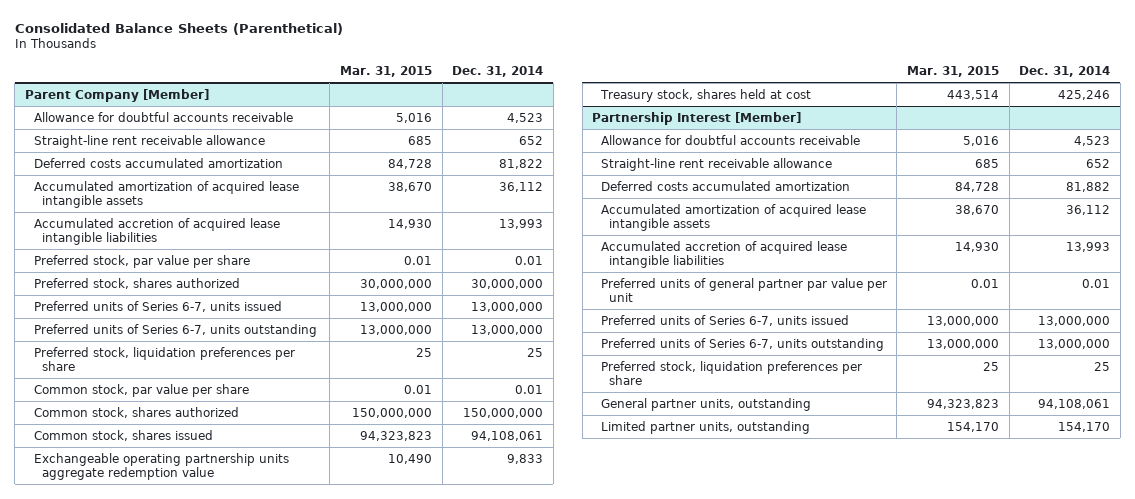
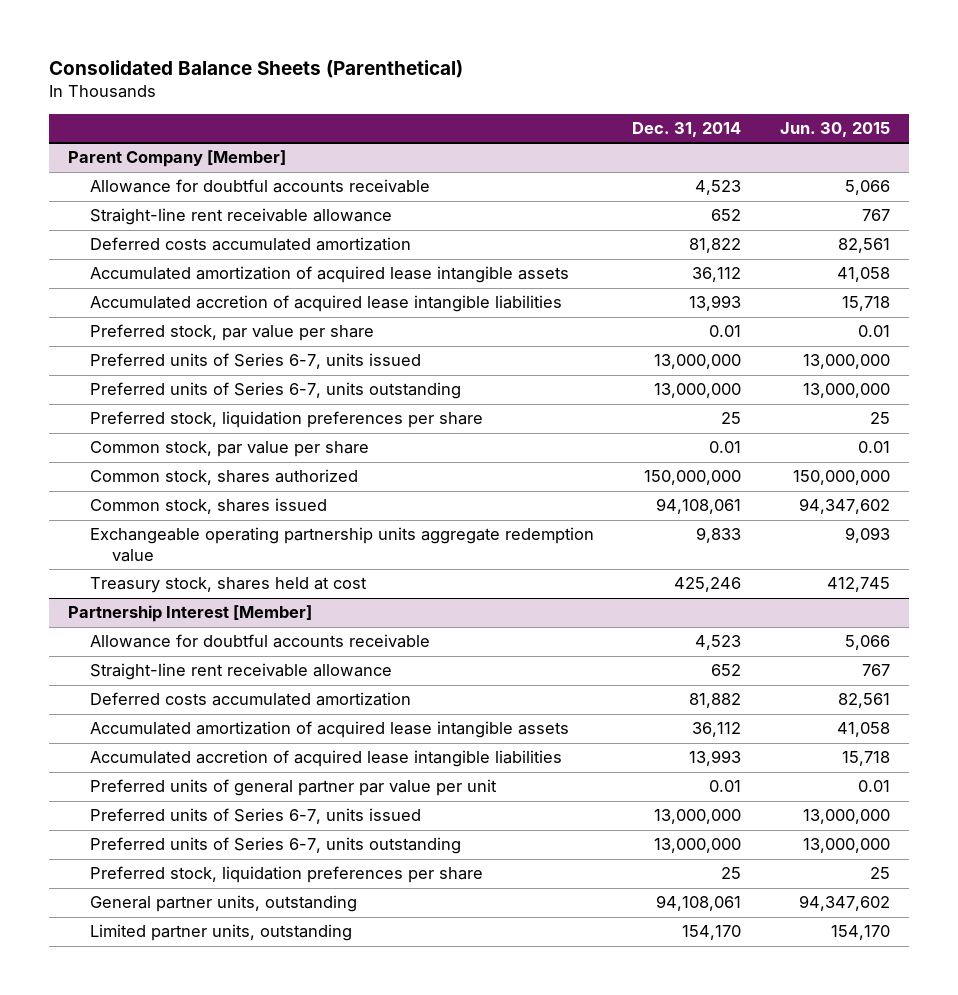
[339,66,432,78] Mar. 31, 2015 -> none
none -> [779,122,890,138] Jun. 30, 2015
[33,277,240,289] Preferred stock, shares authorized -> none

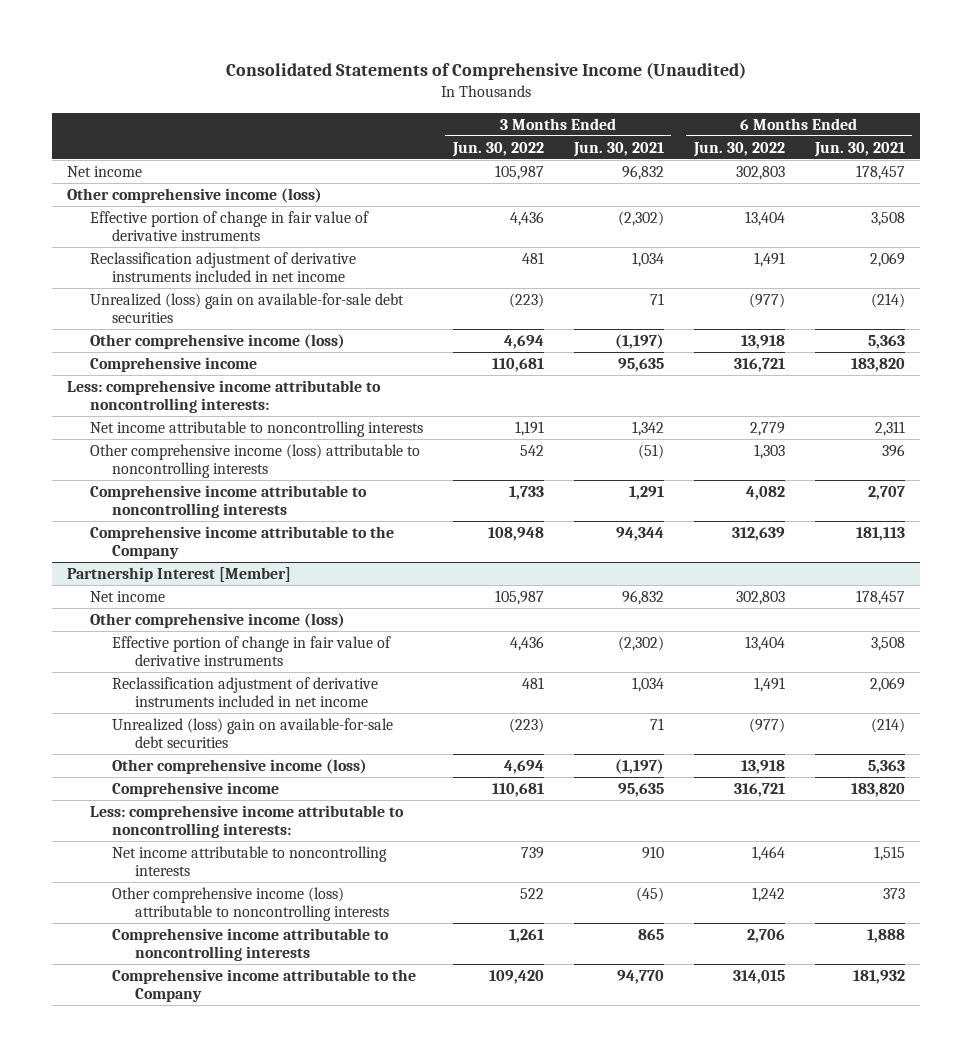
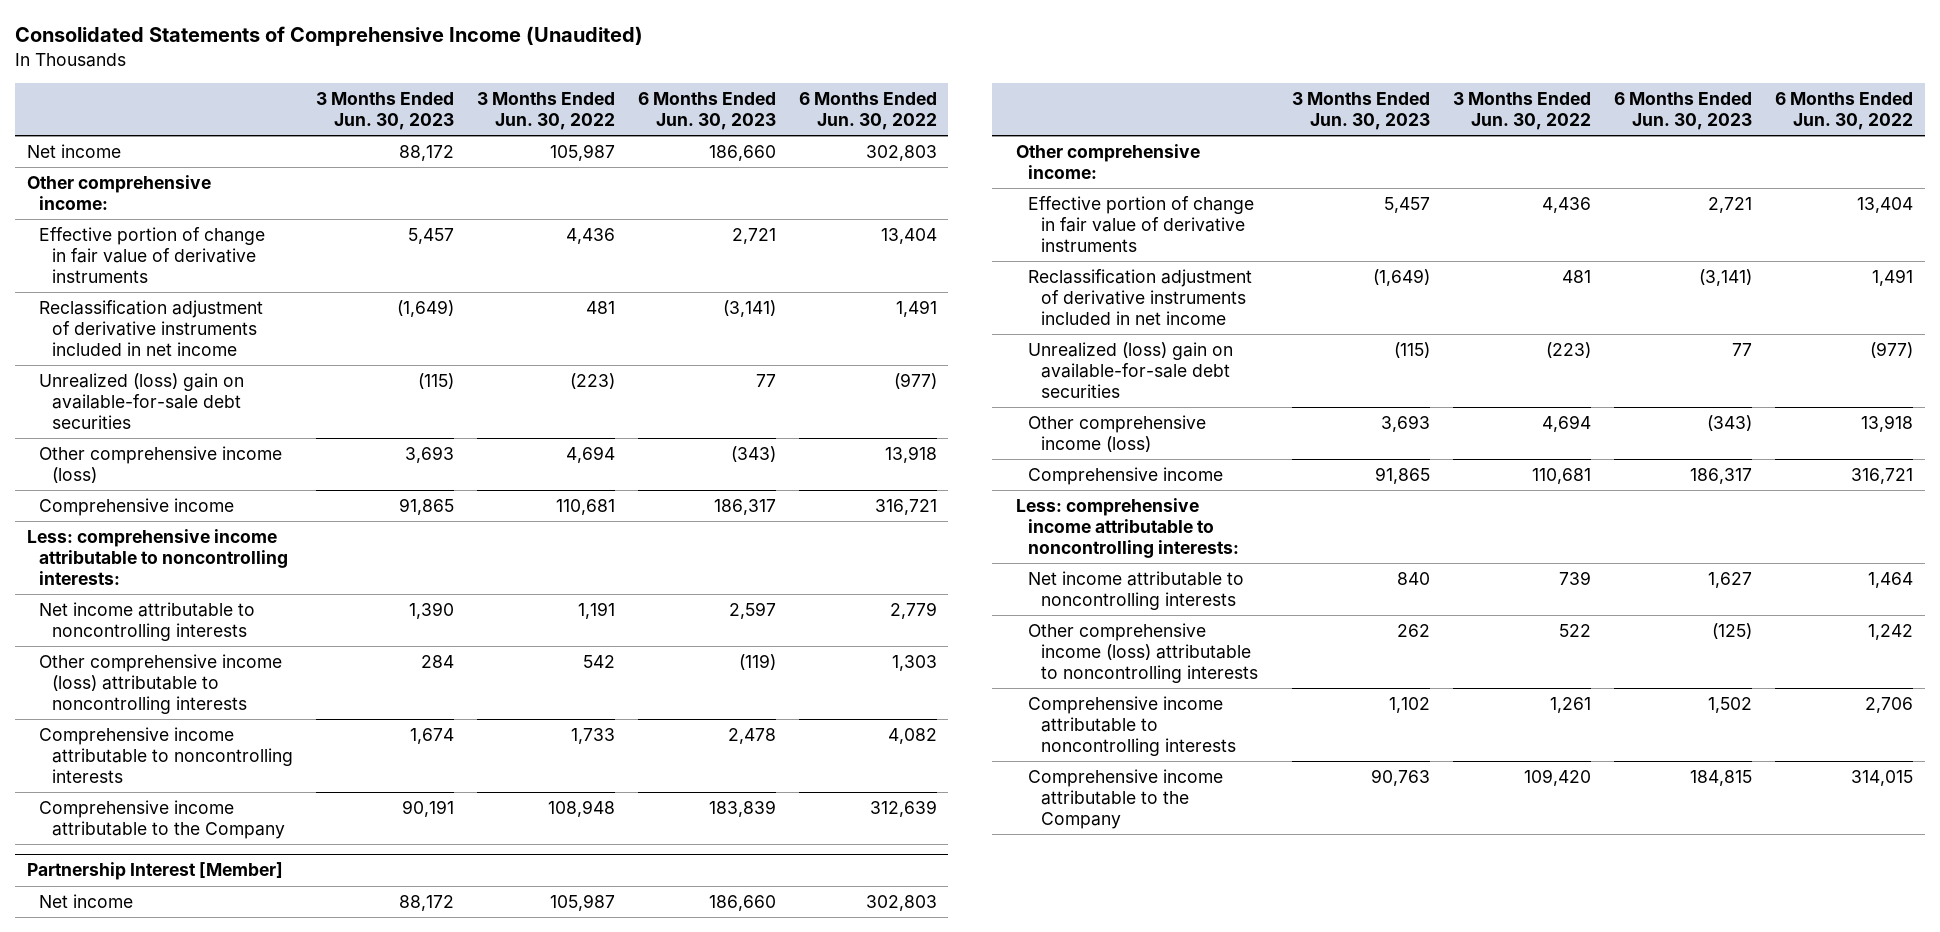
[572,141,664,157] Jun. 30, 2021 -> none
[813,141,905,157] Jun. 30, 2021 -> none
none -> [315,92,454,130] 3 Months Ended Jun. 30, 2023
none -> [637,92,776,130] 6 Months Ended Jun. 30, 2023
[66,187,322,203] Other comprehensive income (loss) -> [26,175,211,210] Other comprehensive income:
[89,612,345,628] Other comprehensive income (loss) -> [1015,144,1200,179] Other comprehensive income:

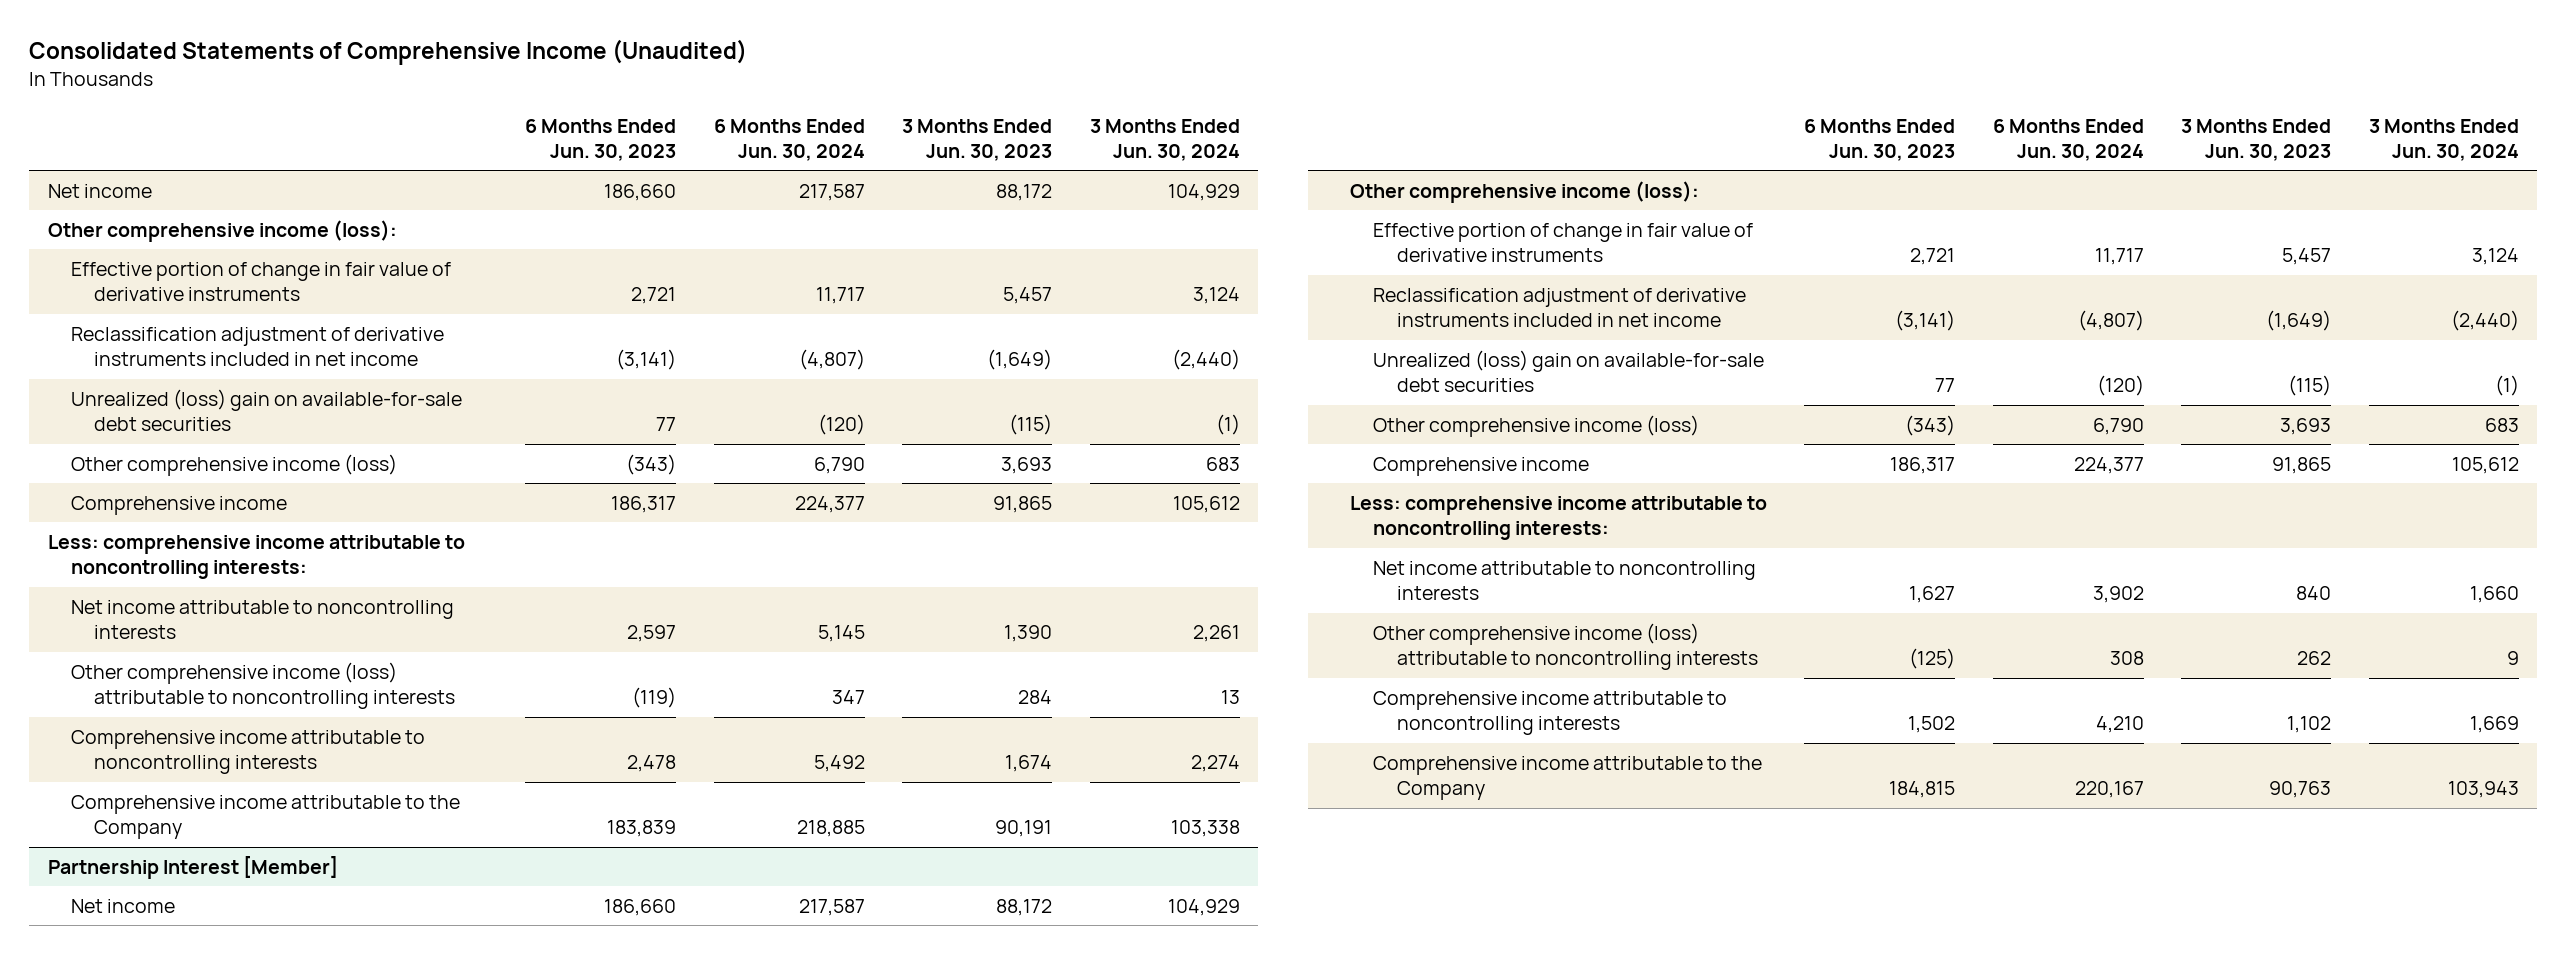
[476,92,615,130] 3 Months Ended Jun. 30, 2022 -> none
[798,92,937,130] 6 Months Ended Jun. 30, 2022 -> none
none -> [713,118,865,161] 6 Months Ended Jun. 30, 2024
none -> [1089,118,1240,161] 3 Months Ended Jun. 30, 2024
[26,175,211,210] Other comprehensive income: -> [47,219,397,242] Other comprehensive income (loss):
[1015,144,1200,179] Other comprehensive income: -> [1349,180,1699,203] Other comprehensive income (loss):

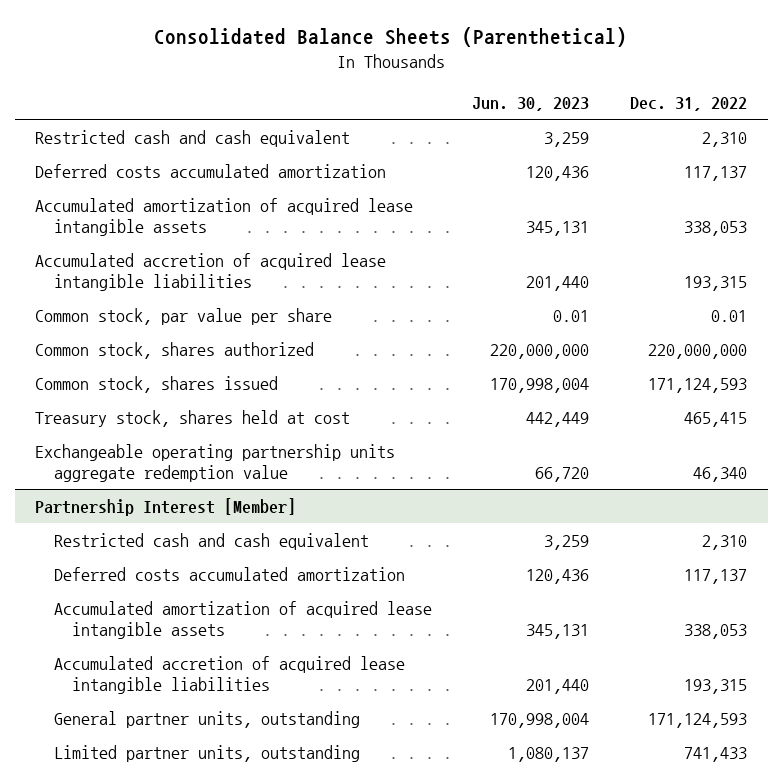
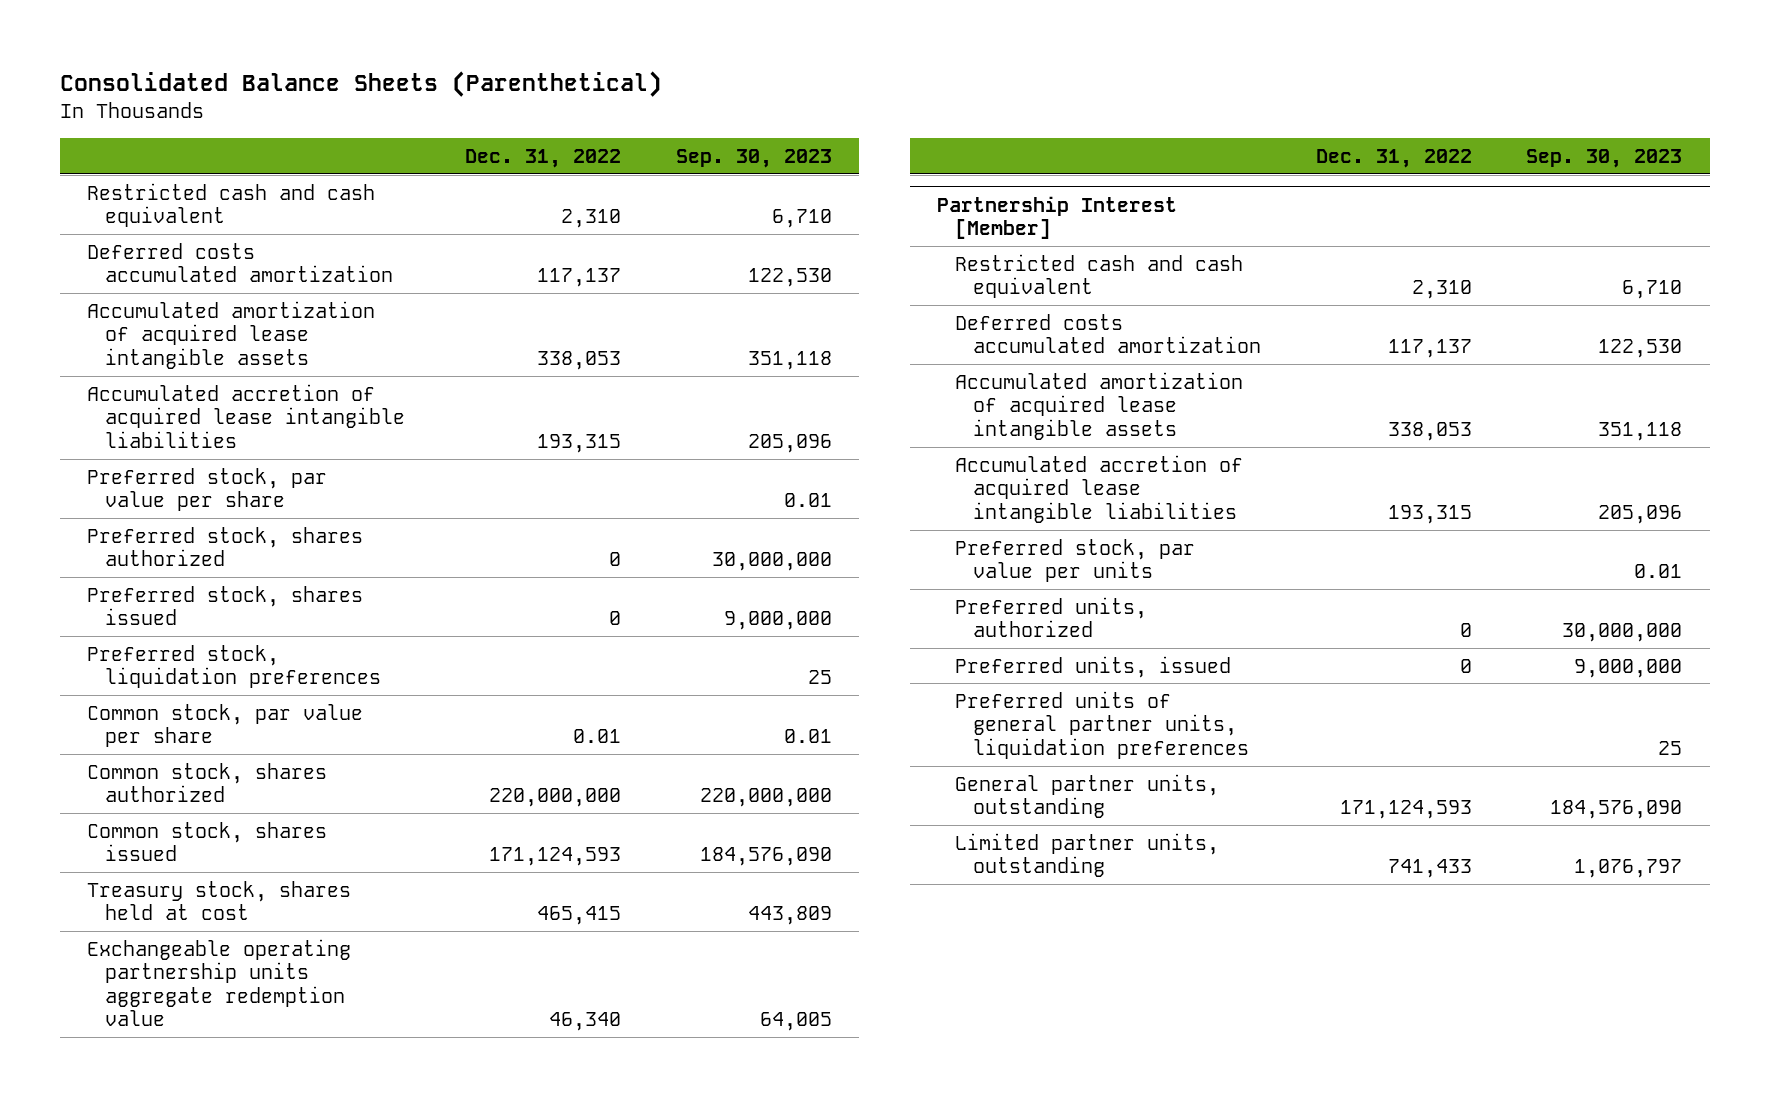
[472,97,590,112] Jun. 30, 2023 -> none
none -> [676,148,833,168] Sep. 30, 2023
none -> [86,467,327,512] Preferred stock, par value per share
none -> [86,526,363,567] Preferred stock, shares authorized
none -> [86,585,363,626] Preferred stock, shares issued
none -> [86,644,381,689] Preferred stock, liquidation preferences
none -> [955,538,1196,583] Preferred stock, par value per units
none -> [955,596,1148,638] Preferred units, authorized
none -> [955,655,1232,678] Preferred units, issued
none -> [955,690,1249,759] Preferred units of general partner units, liquidation preferences

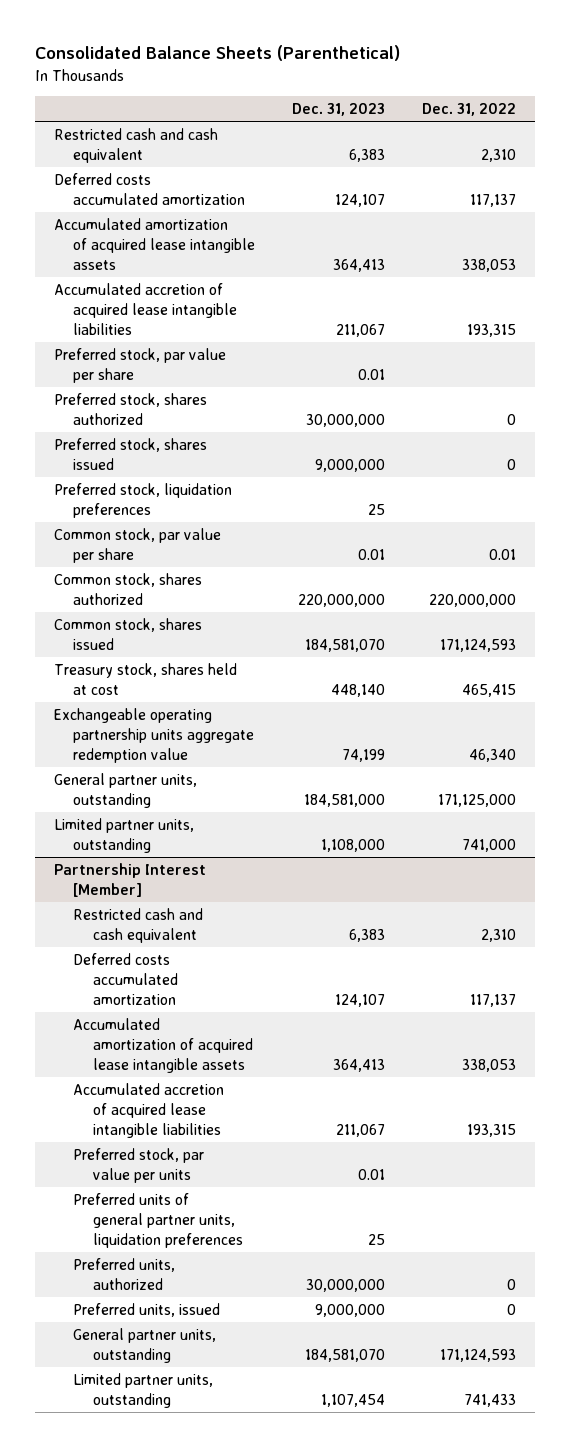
[676,148,833,168] Sep. 30, 2023 -> none
none -> [292,102,386,116] Dec. 31, 2023
none -> [53,772,197,808] General partner units, outstanding
none -> [53,817,194,853] Limited partner units, outstanding
[955,690,1249,759] Preferred units of general partner units, liquidation preferences -> [73,1192,244,1248] Preferred units of general partner units, liquidation preferences

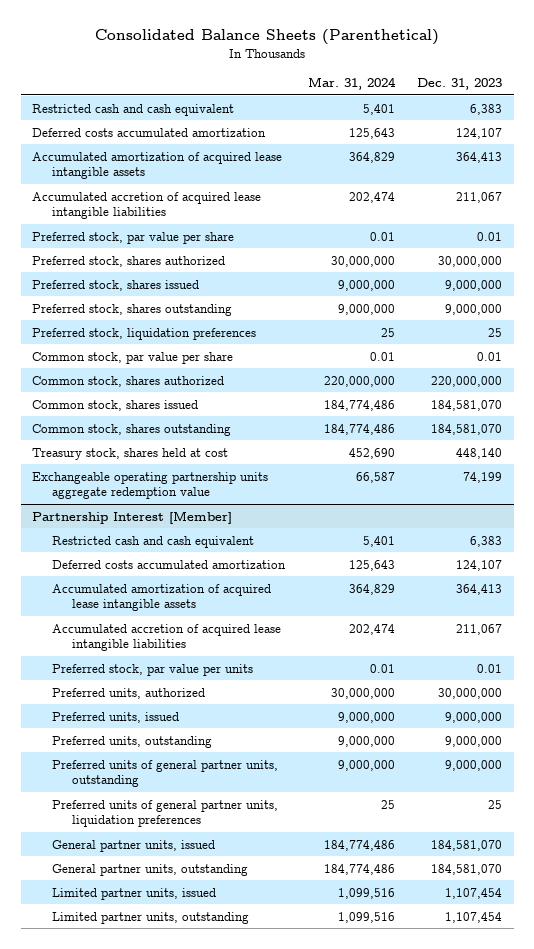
[422,102,517,116] Dec. 31, 2022 -> none
none -> [307,77,396,91] Mar. 31, 2024
none -> [31,303,232,316] Preferred stock, shares outstanding
none -> [31,423,231,436] Common stock, shares outstanding
[53,772,197,808] General partner units, outstanding -> none
[53,817,194,853] Limited partner units, outstanding -> none
none -> [52,735,213,748] Preferred units, outstanding
none -> [52,759,279,788] Preferred units of general partner units, outstanding
[73,1192,244,1248] Preferred units of general partner units, liquidation preferences -> [52,799,279,828] Preferred units of general partner units, liquidation preferences
none -> [52,839,216,852] General partner units, issued
none -> [52,887,217,900] Limited partner units, issued

